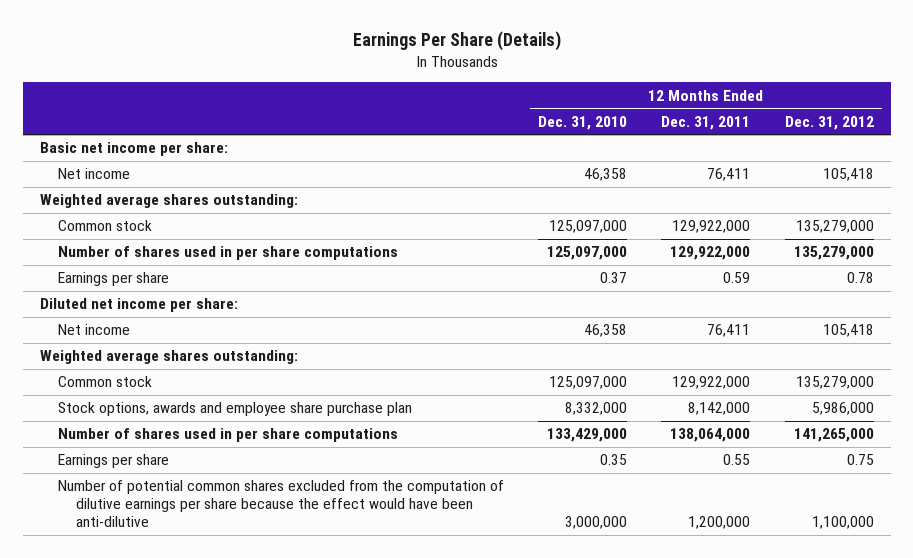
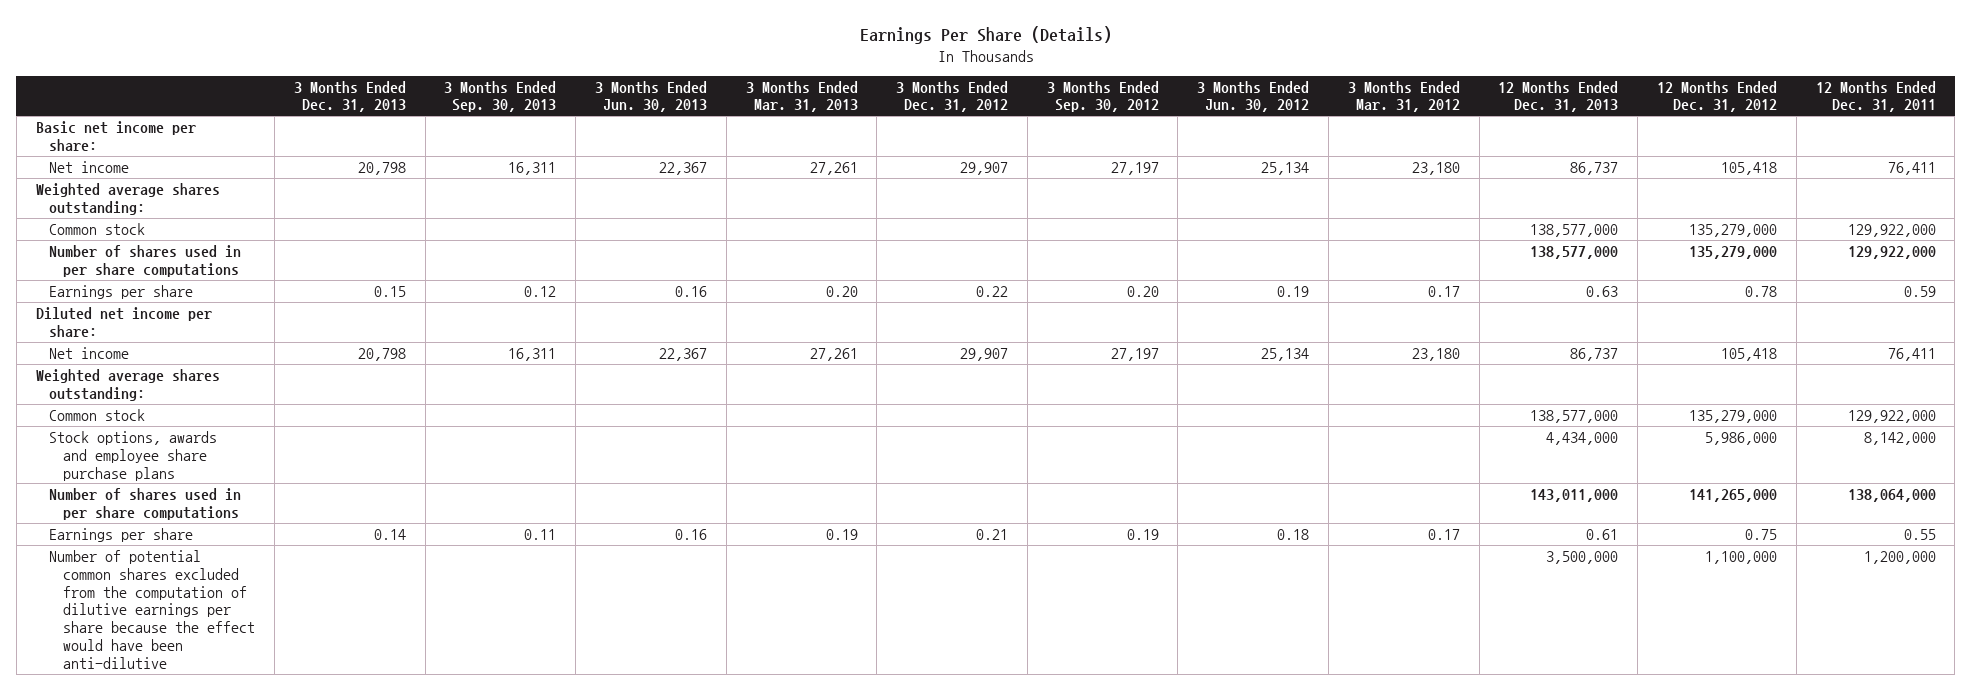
[538,115,628,130] Dec. 31, 2010 -> none
none -> [293,80,406,113] 3 Months Ended Dec. 31, 2013
none -> [444,80,557,113] 3 Months Ended Sep. 30, 2013
none -> [594,80,707,113] 3 Months Ended Jun. 30, 2013
none -> [745,80,858,113] 3 Months Ended Mar. 31, 2013
none -> [896,80,1009,113] 3 Months Ended Dec. 31, 2012
none -> [1046,80,1159,113] 3 Months Ended Sep. 30, 2012
none -> [1197,80,1310,113] 3 Months Ended Jun. 30, 2012
none -> [1347,80,1460,113] 3 Months Ended Mar. 31, 2012
none -> [1498,80,1619,113] 12 Months Ended Dec. 31, 2013
[57,402,412,417] Stock options, awards and employee share purchase plan -> [49,430,218,481] Stock options, awards and employee share purchase plans

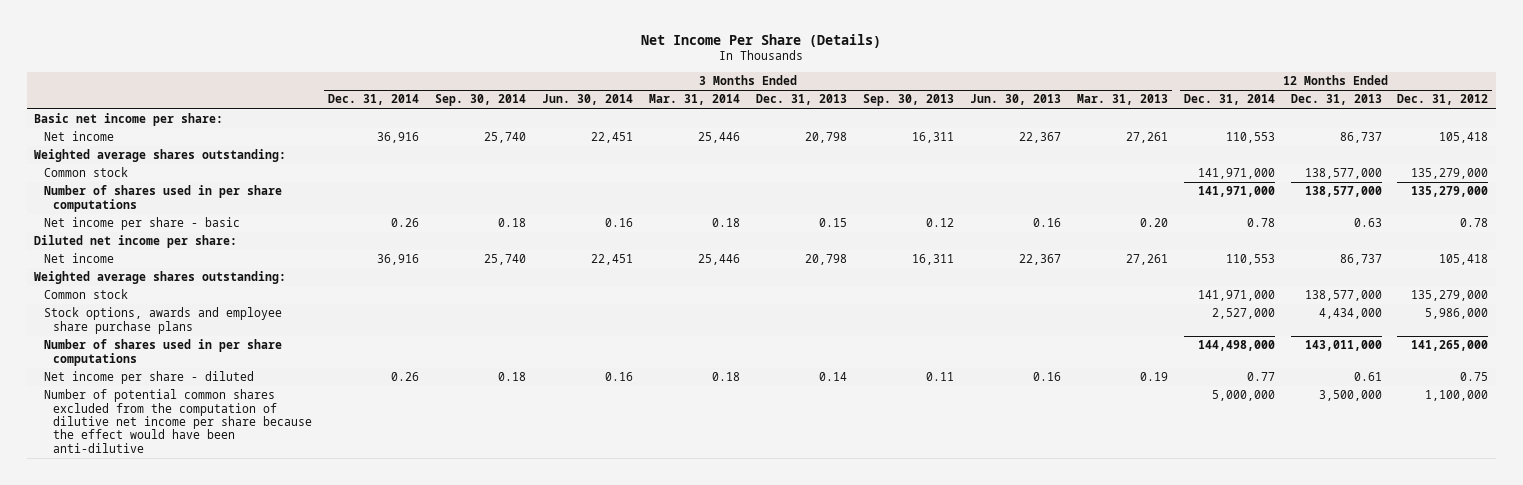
[859,26,1112,45] Earnings Per Share (Details) -> [641,33,882,48] Net Income Per Share (Details)
[896,80,1009,113] 3 Months Ended Dec. 31, 2012 -> none
[1046,80,1159,113] 3 Months Ended Sep. 30, 2012 -> none
[1197,80,1310,113] 3 Months Ended Jun. 30, 2012 -> none
[1347,80,1460,113] 3 Months Ended Mar. 31, 2012 -> none
[1815,80,1936,113] 12 Months Ended Dec. 31, 2011 -> none
none -> [328,94,420,106] Dec. 31, 2014
none -> [435,94,527,107] Sep. 30, 2014
none -> [542,94,634,106] Jun. 30, 2014
none -> [649,94,741,106] Mar. 31, 2014
none -> [1183,94,1275,106] Dec. 31, 2014
[49,284,194,299] Earnings per share -> [43,217,240,231] Net income per share - basic
[49,527,194,542] Earnings per share -> [43,371,254,385] Net income per share - diluted
[49,549,256,670] Number of potential common shares excluded from the computation of dilutive earnings per share because the effect would have been anti-dilutive -> [43,389,313,453] Number of potential common shares excluded from the computation of dilutive net income per share because the effect would have been anti-dilutive

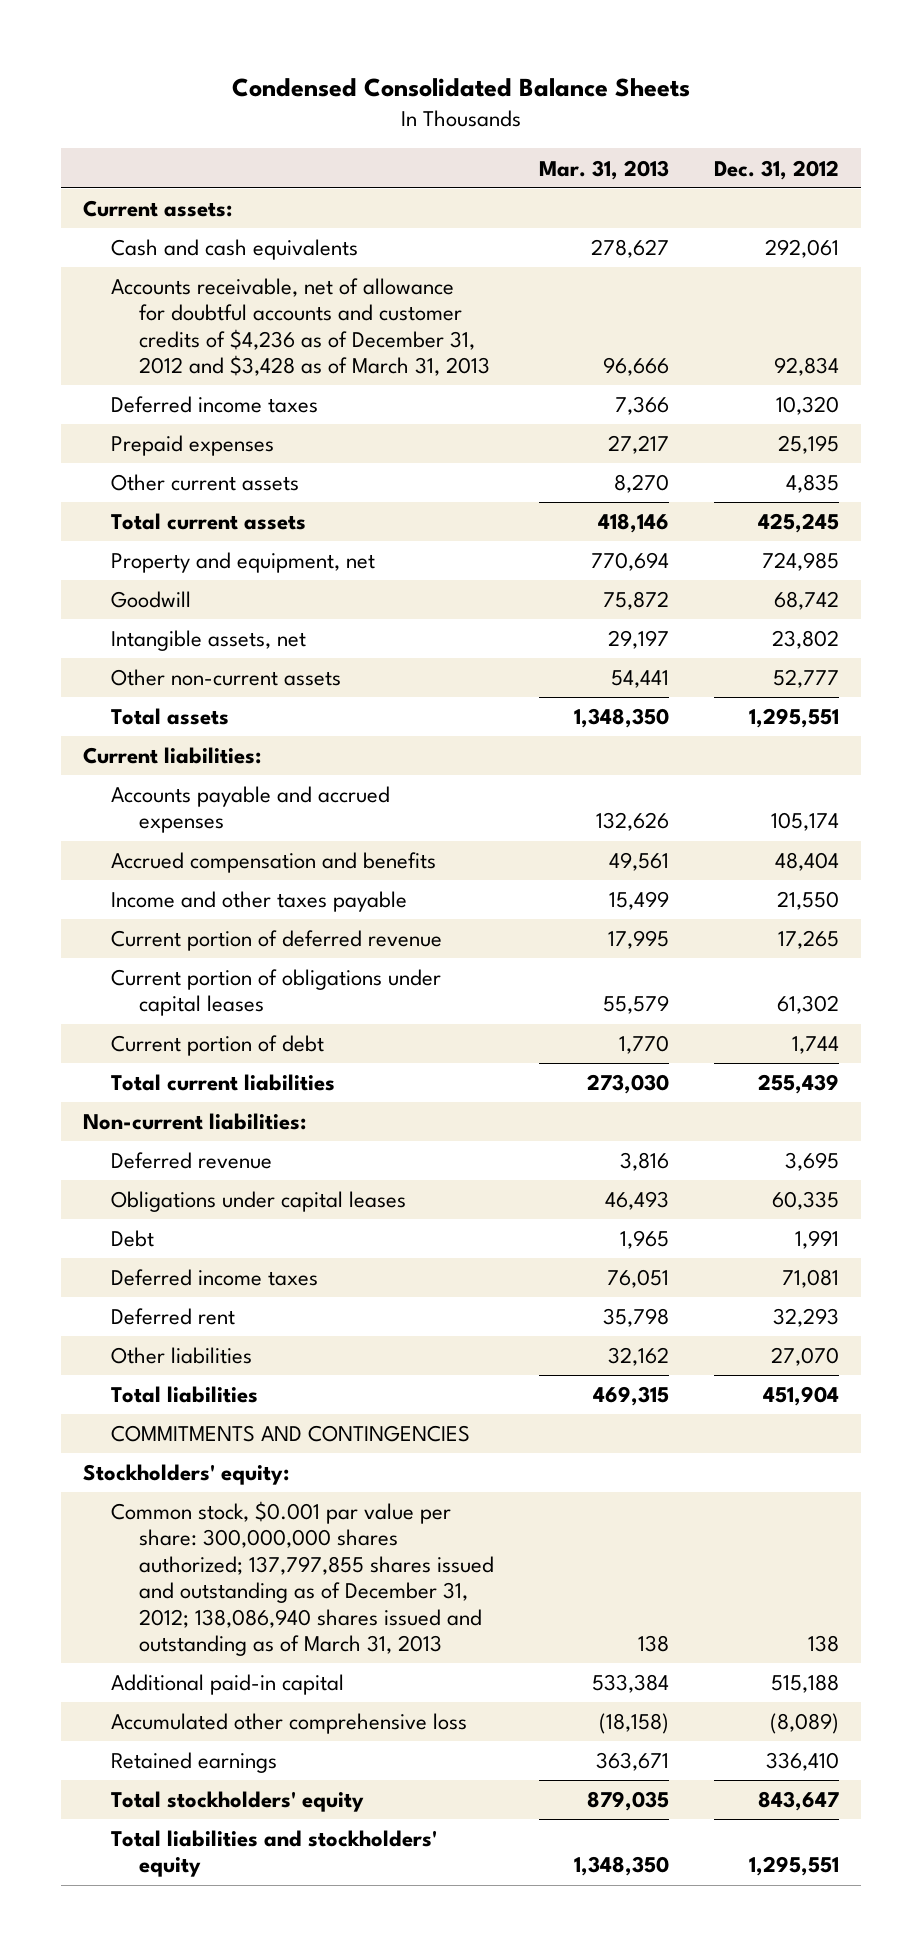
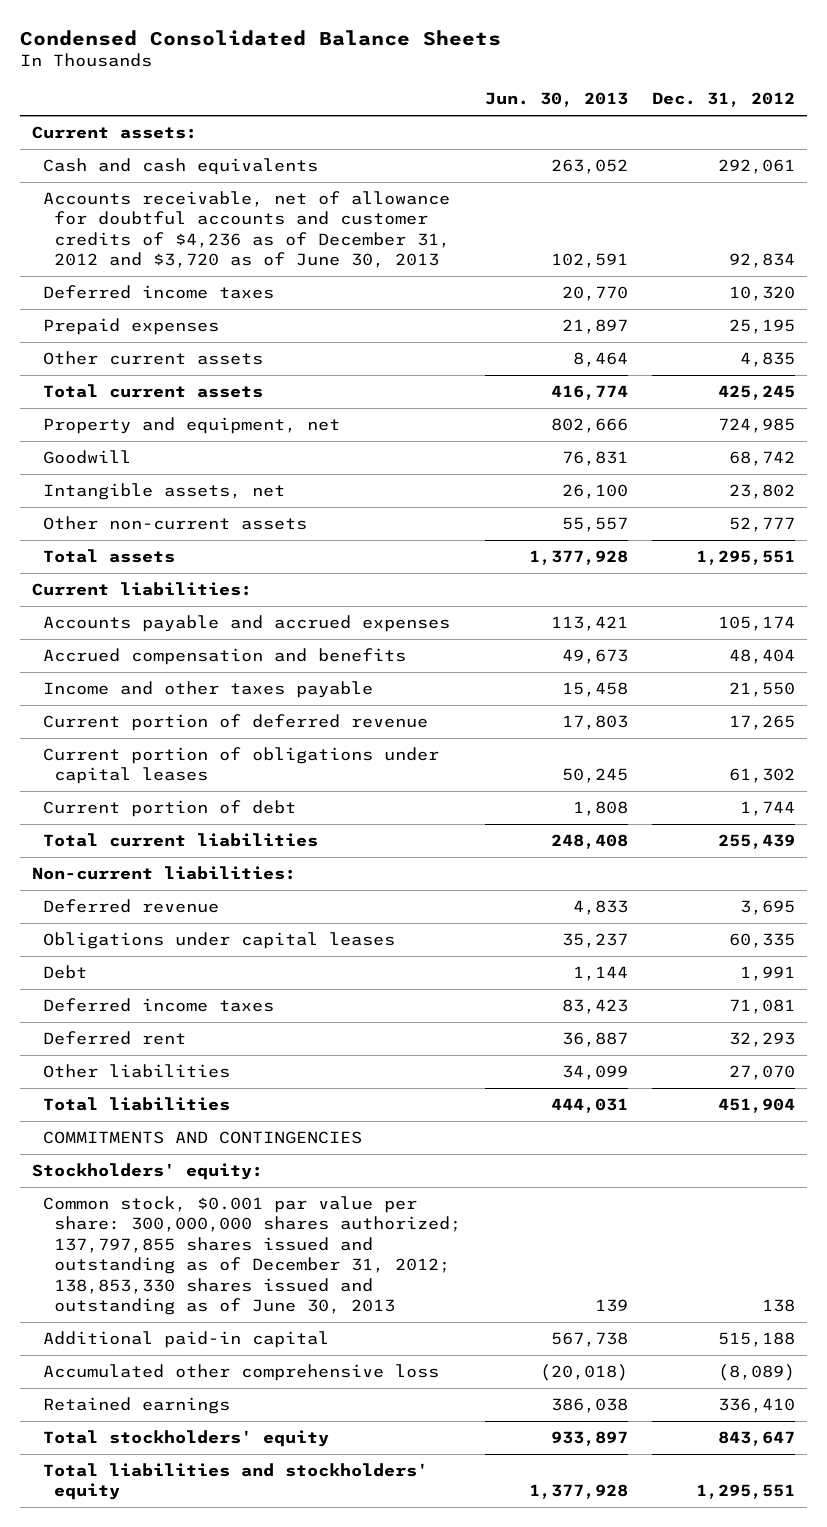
[539,159,670,180] Mar. 31, 2013 -> none
none -> [484,92,628,108] Jun. 30, 2013
[111,278,491,377] Accounts receivable, net of allowance for doubtful accounts and customer credits of $4,236 as of December 31, 2012 and $3,428 as of March 31, 2013 -> [42,191,451,269] Accounts receivable, net of allowance for doubtful accounts and customer credits of $4,236 as of December 31, 2012 and $3,720 as of June 30, 2013
[111,1501,495,1657] Common stock, $0.001 par value per share: 300,000,000 shares authorized; 137,797,855 shares issued and outstanding as of December 31, 2012; 138,086,940 shares issued and outstanding as of March 31, 2013 -> [42,1196,462,1315] Common stock, $0.001 par value per share: 300,000,000 shares authorized; 137,797,855 shares issued and outstanding as of December 31, 2012; 138,853,330 shares issued and outstanding as of June 30, 2013

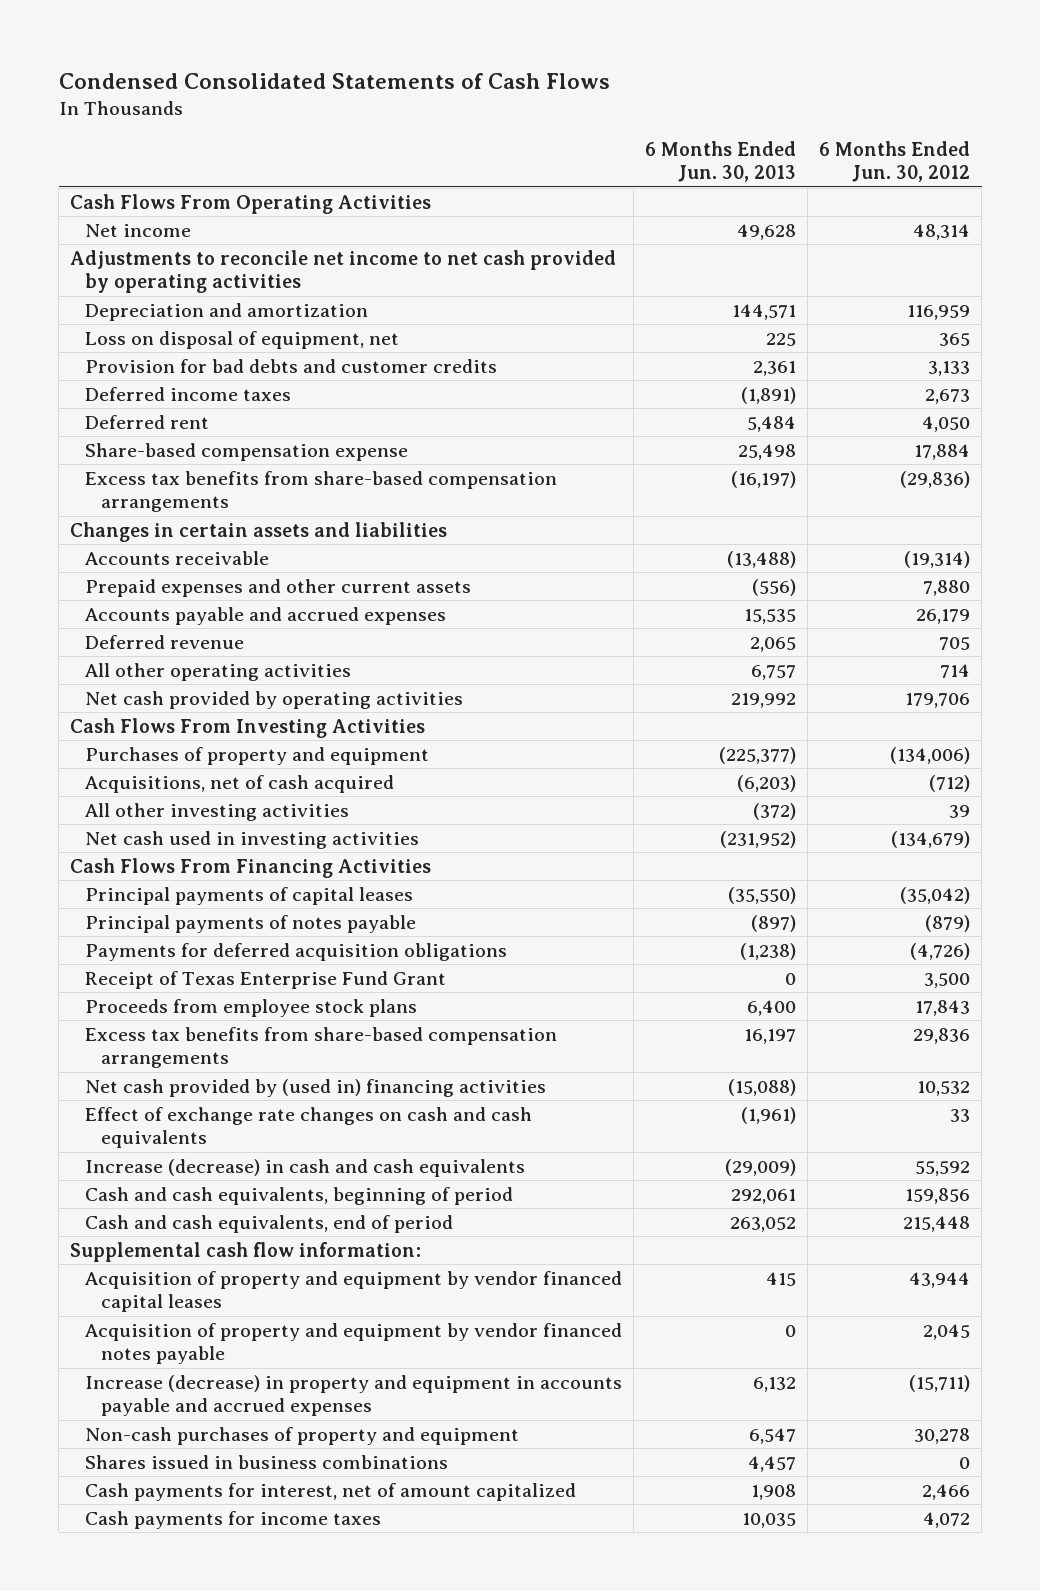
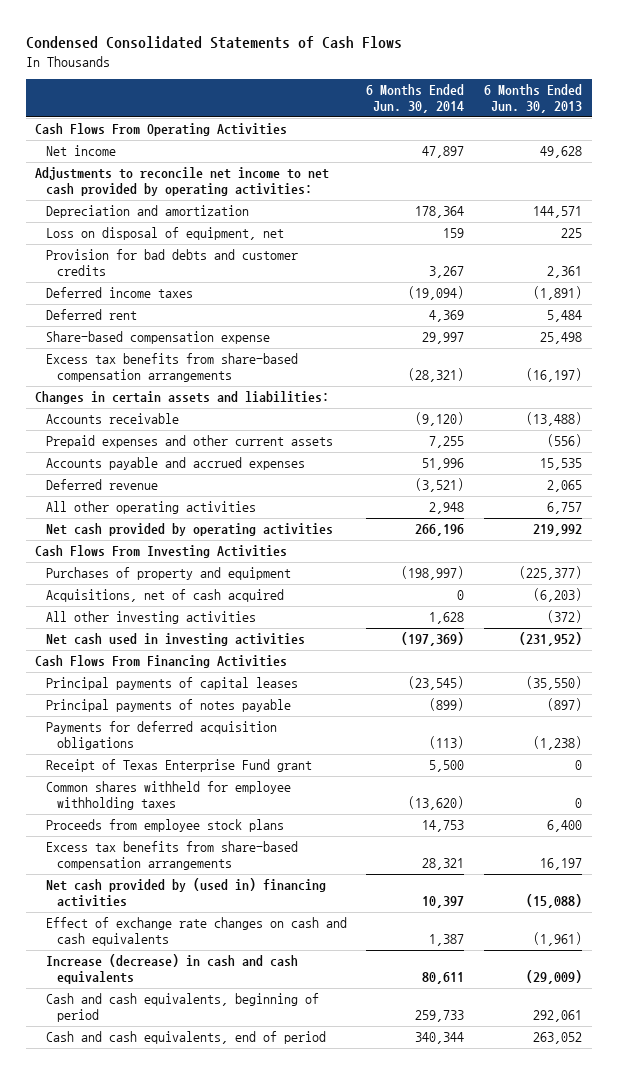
[819,140,971,183] 6 Months Ended Jun. 30, 2012 -> none
none -> [366,84,465,114] 6 Months Ended Jun. 30, 2014
[70,249,617,294] Adjustments to reconcile net income to net cash provided by operating activities -> [35,167,330,197] Adjustments to reconcile net income to net cash provided by operating activities:
[70,521,448,542] Changes in certain assets and liabilities -> [35,391,330,405] Changes in certain assets and liabilities:
[85,970,447,989] Receipt of Texas Enterprise Fund Grant -> [46,759,313,773] Receipt of Texas Enterprise Fund grant
none -> [46,781,292,811] Common shares withheld for employee withholding taxes
[70,1241,422,1262] Supplemental cash flow information: -> none
[85,1270,623,1313] Acquisition of property and equipment by vendor financed capital leases -> none
[85,1322,623,1365] Acquisition of property and equipment by vendor financed notes payable -> none
[85,1374,623,1417] Increase (decrease) in property and equipment in accounts payable and accrued expenses -> none
[85,1426,520,1445] Non-cash purchases of property and equipment -> none
[85,1454,449,1469] Shares issued in business combinations -> none
[85,1482,577,1501] Cash payments for interest, net of amount capitalized -> none
[85,1510,382,1529] Cash payments for income taxes -> none

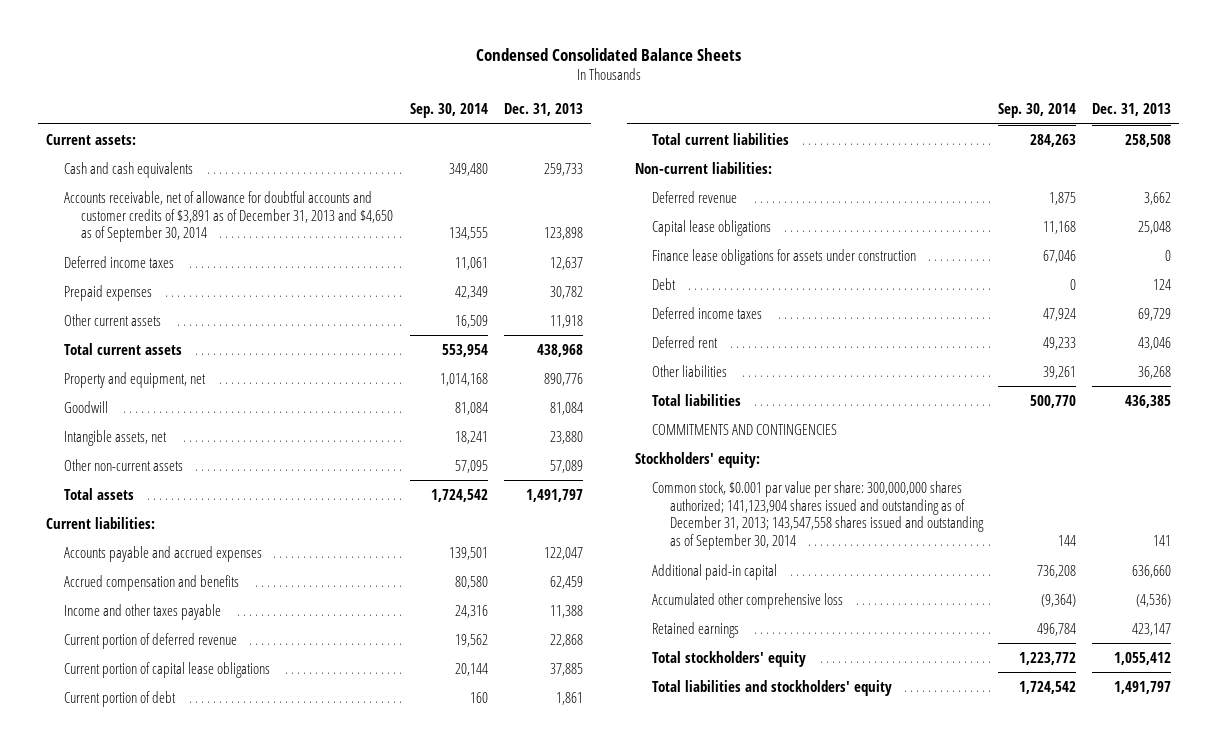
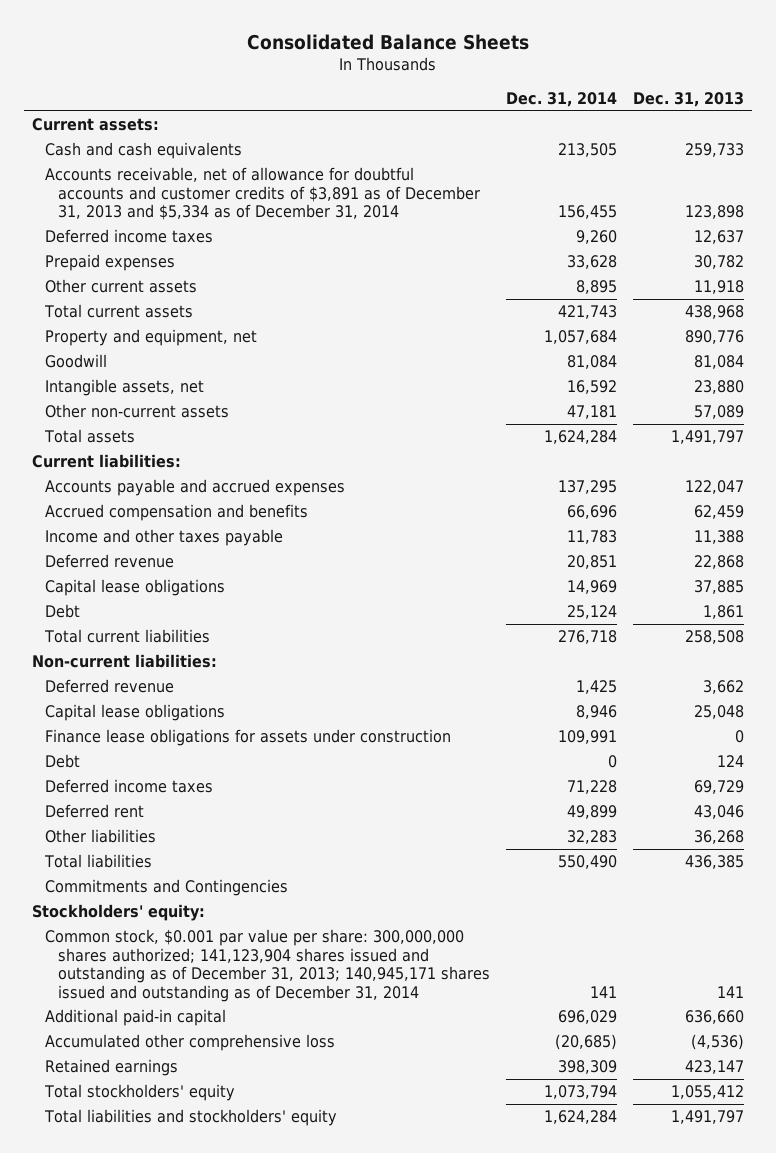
[475,47,741,61] Condensed Consolidated Balance Sheets -> [247,33,530,50] Consolidated Balance Sheets
[409,103,488,119] Sep. 30, 2014 -> none
none -> [506,92,618,108] Dec. 31, 2014
[63,190,394,243] Accounts receivable, net of allowance for doubtful accounts and customer credits of $3,891 as of December 31, 2013 and $4,650 as of September 30, 2014 -> [45,167,481,221] Accounts receivable, net of allowance for doubtful accounts and customer credits of $3,891 as of December 31, 2013 and $5,334 as of December 31, 2014
[63,632,237,649] Current portion of deferred revenue -> [45,554,175,569] Deferred revenue
[63,661,270,678] Current portion of capital lease obligations -> [45,579,226,597] Capital lease obligations
[63,690,176,707] Current portion of debt -> [45,604,81,619] Debt
[652,423,838,435] COMMITMENTS AND CONTINGENCIES -> [45,879,289,897] Commitments and Contingencies
[652,480,984,551] Common stock, $0.001 par value per share: 300,000,000 shares authorized; 141,123,904 shares issued and outstanding as of December 31, 2013; 143,547,558 shares issued and outstanding as of September 30, 2014 -> [45,929,491,1002] Common stock, $0.001 par value per share: 300,000,000 shares authorized; 141,123,904 shares issued and outstanding as of December 31, 2013; 140,945,171 shares issued and outstanding as of December 31, 2014

